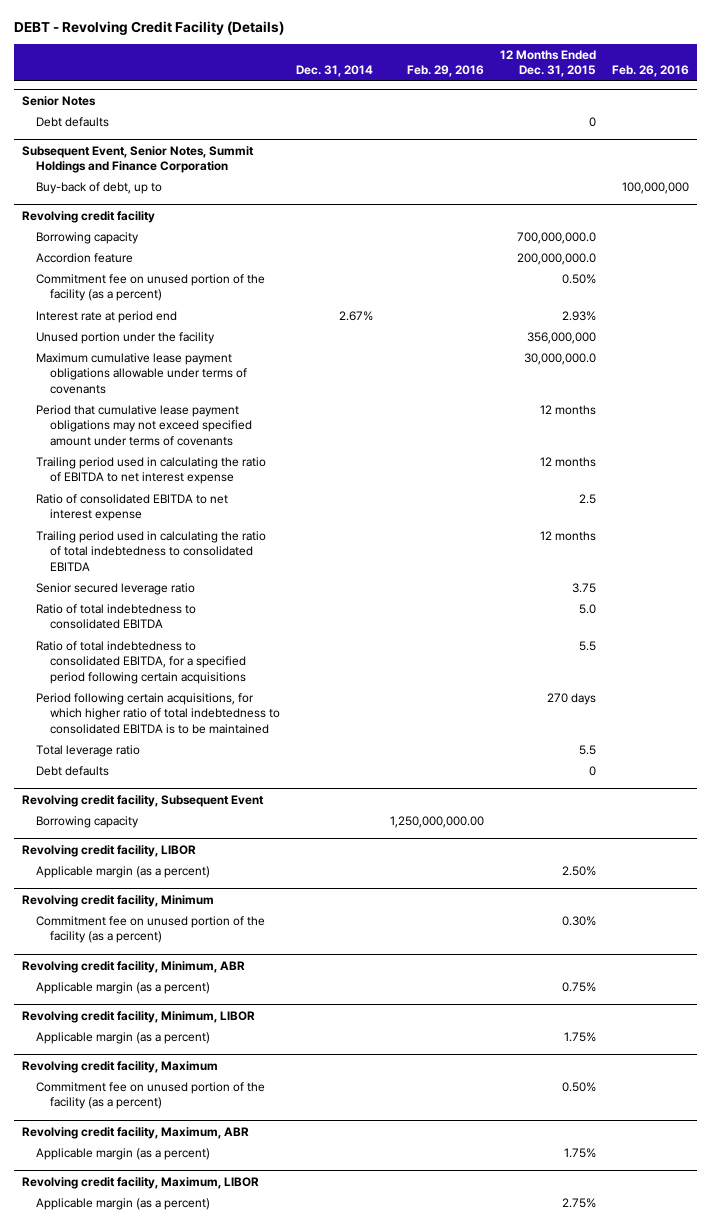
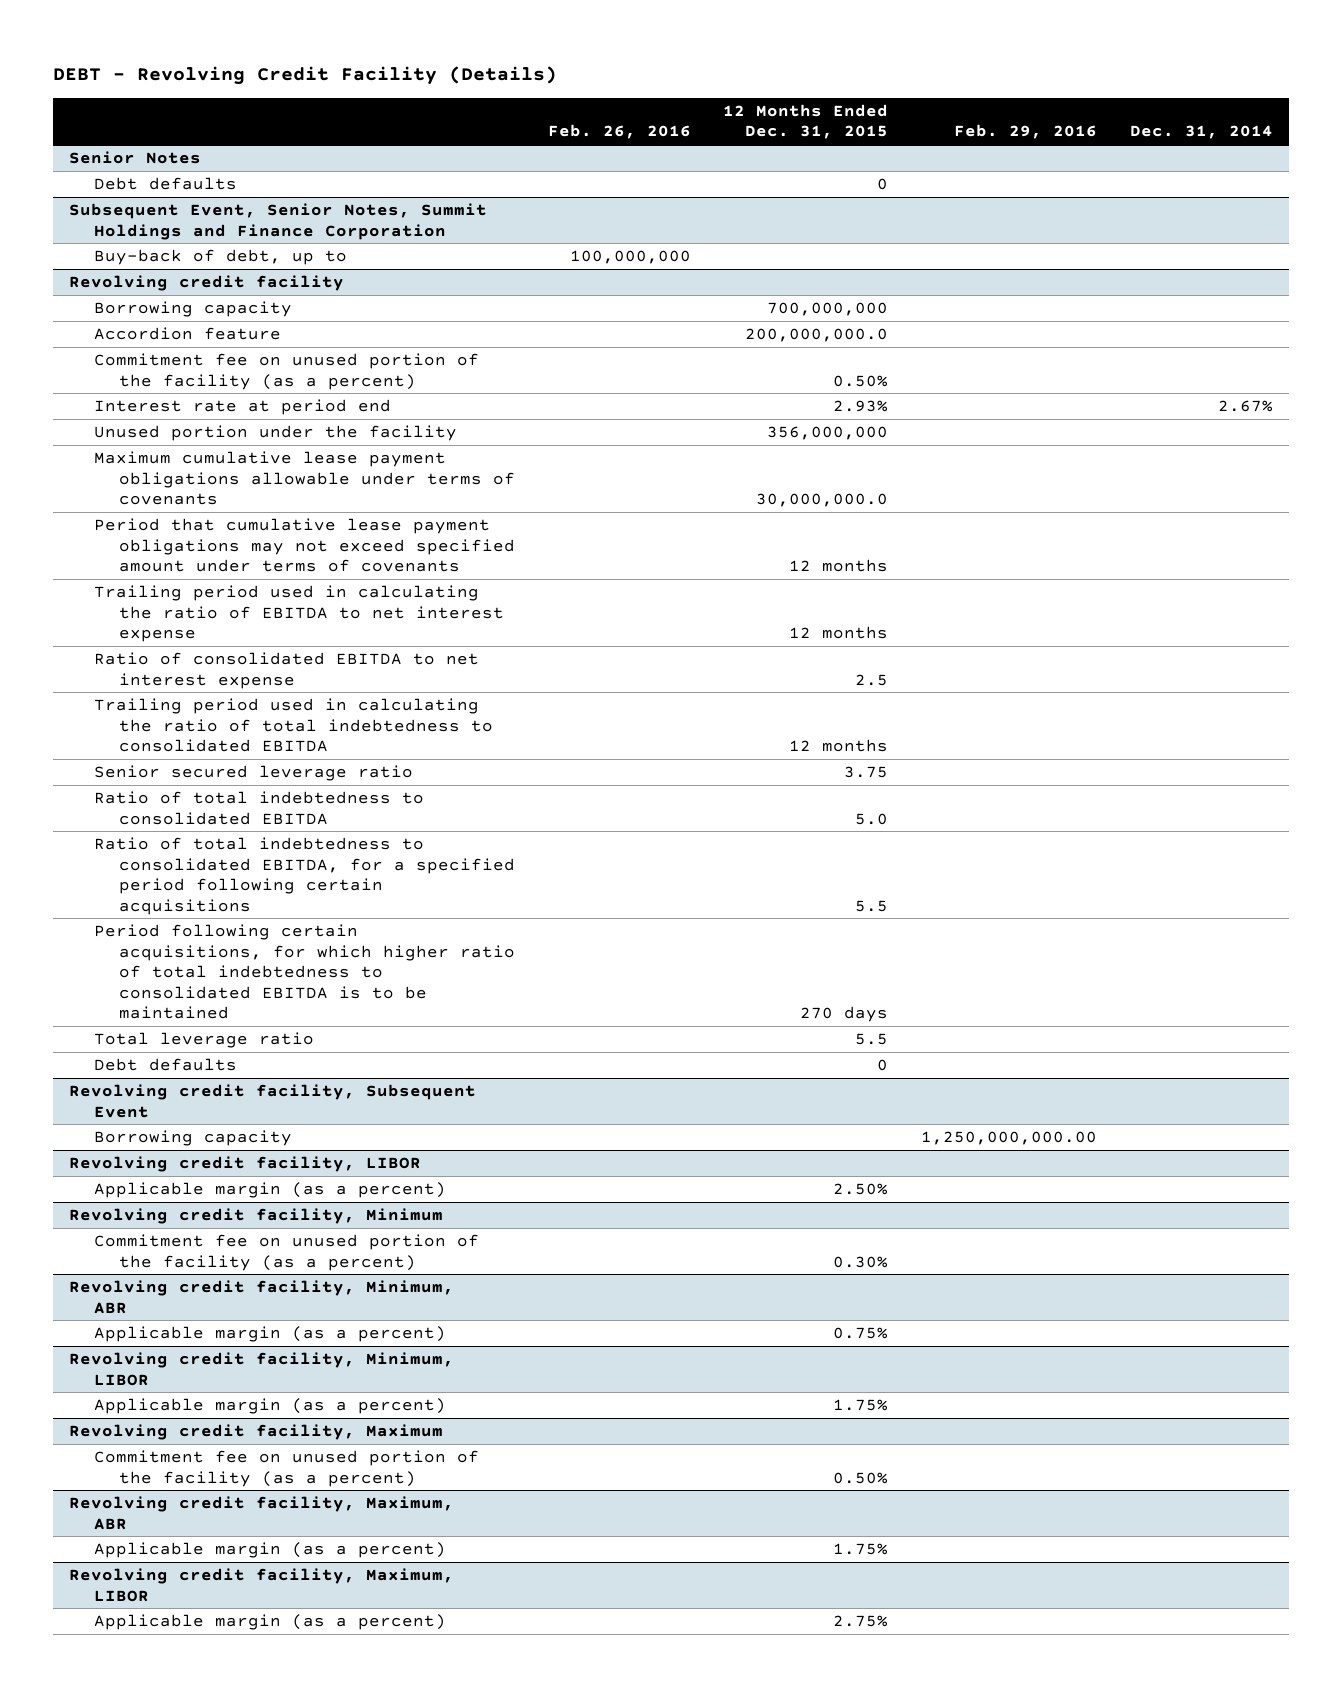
[516,231,596,244] 700,000,000.0 -> [767,302,889,317] 700,000,000

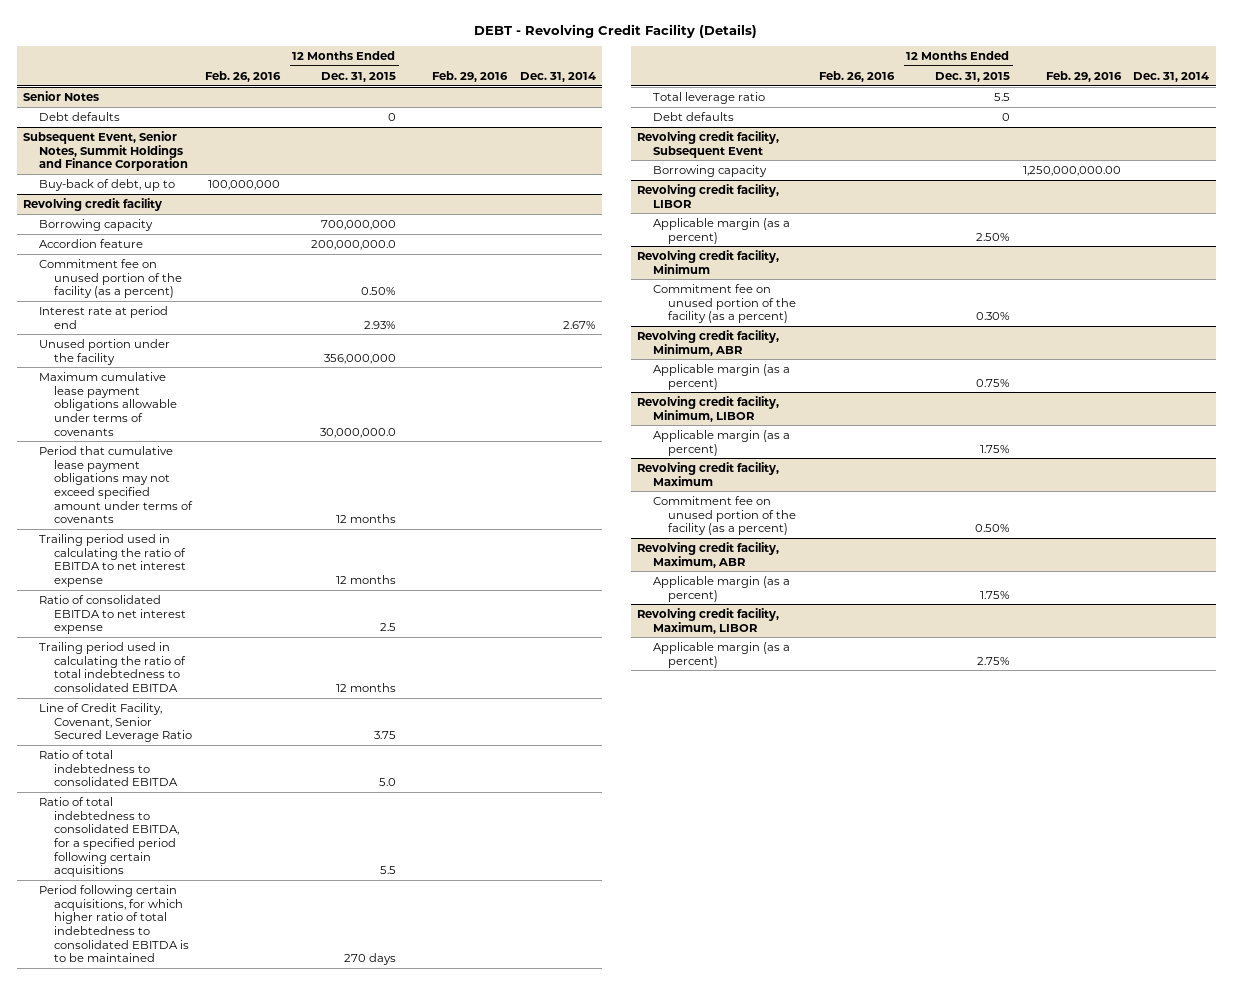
[94,765,414,782] Senior secured leverage ratio -> [38,702,193,743] Line of Credit Facility, Covenant, Senior Secured Leverage Ratio

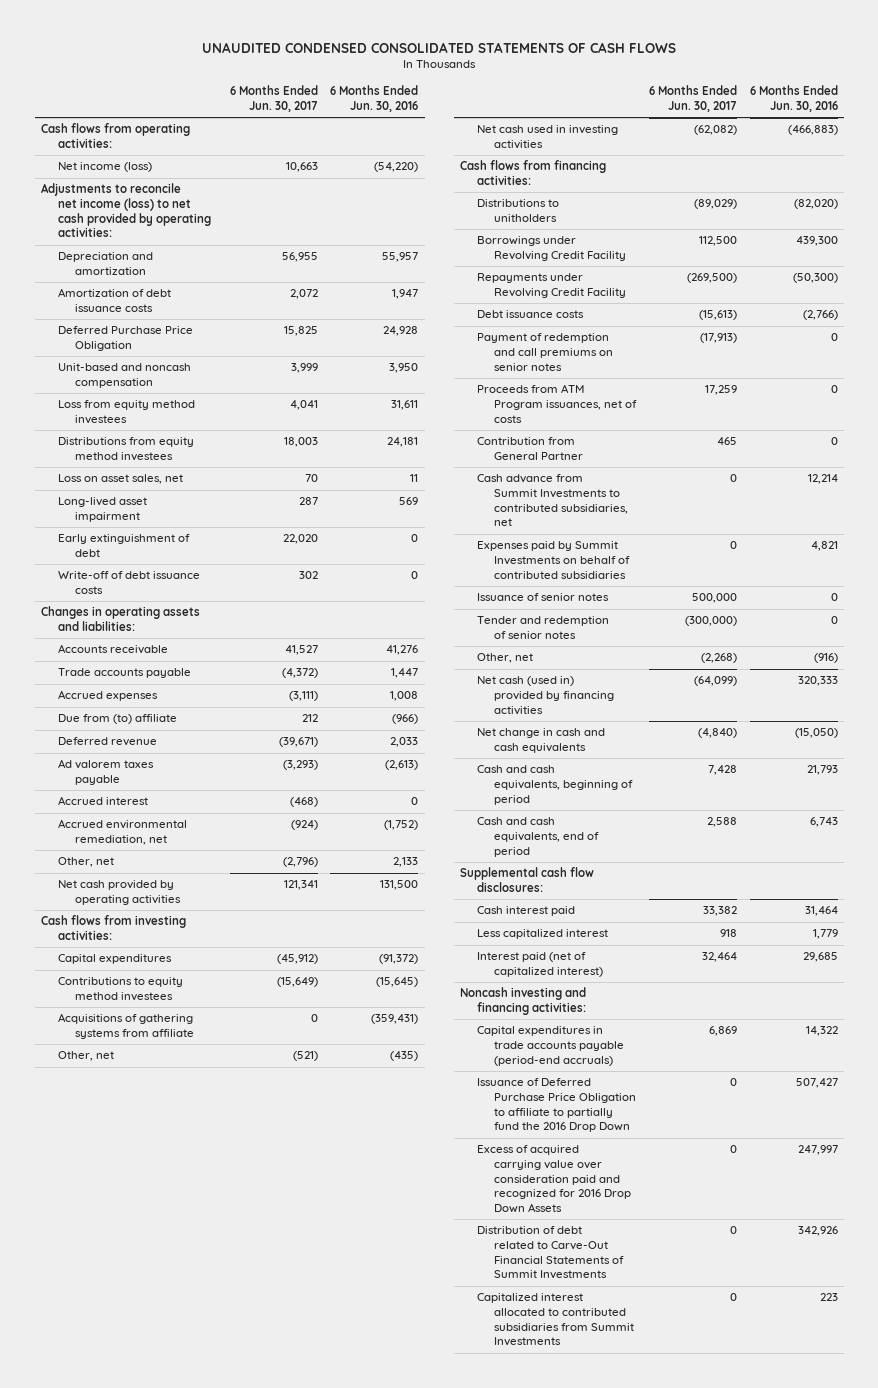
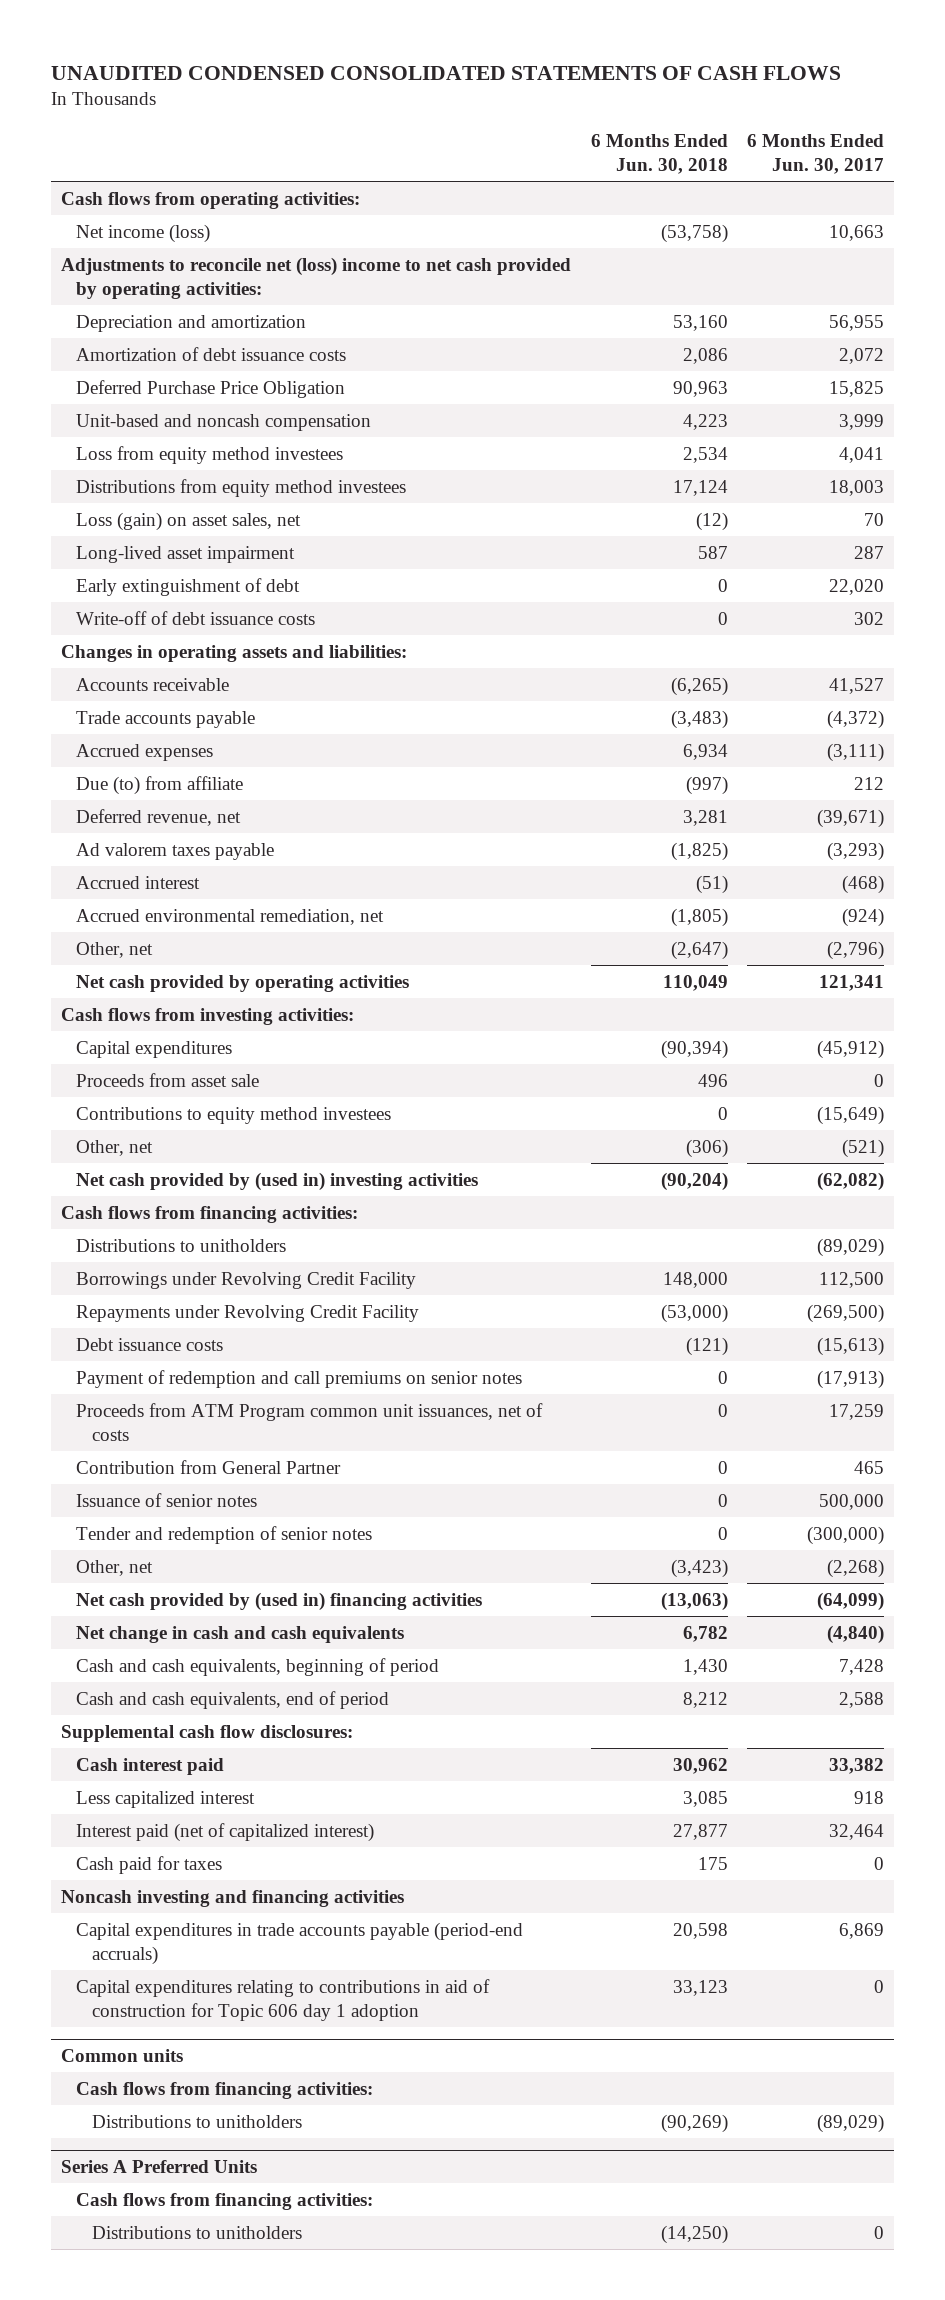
[330,85,419,112] 6 Months Ended Jun. 30, 2016 -> none
none -> [590,133,728,174] 6 Months Ended Jun. 30, 2018
[40,183,211,238] Adjustments to reconcile net income (loss) to net cash provided by operating activities: -> [60,256,571,299] Adjustments to reconcile net (loss) income to net cash provided by operating activities:
[57,474,183,485] Loss on asset sales, net -> [76,511,302,531] Loss (gain) on asset sales, net
[57,714,177,725] Due from (to) affiliate -> [76,775,244,795] Due (to) from affiliate
[57,737,157,747] Deferred revenue -> [76,808,242,826] Deferred revenue, net
none -> [76,1072,260,1087] Proceeds from asset sale
[57,1013,194,1040] Acquisitions of gathering systems from affiliate -> none
[477,125,619,150] Net cash used in investing activities -> [76,1171,479,1191] Net cash provided by (used in) investing activities
[477,384,637,423] Proceeds from ATM Program issuances, net of costs -> [76,1402,544,1441] Proceeds from ATM Program common unit issuances, net of costs
[477,474,628,527] Cash advance from Summit Investments to contributed subsidiaries, net -> none
[477,541,630,579] Expenses paid by Summit Investments on behalf of contributed subsidiaries -> none
[477,676,614,715] Net cash (used in) provided by financing activities -> [76,1591,483,1611] Net cash provided by (used in) financing activities
none -> [76,1855,223,1874] Cash paid for taxes
[460,987,587,1016] Noncash investing and financing activities: -> [60,1889,404,1907] Noncash investing and financing activities
[477,1078,636,1133] Issuance of Deferred Purchase Price Obligation to affiliate to partially fund the 2016 Drop Down -> none
[477,1145,631,1214] Excess of acquired carrying value over consideration paid and recognized for 2016 Drop Down Assets -> none
[477,1226,624,1280] Distribution of debt related to Carve-Out Financial Statements of Summit Investments -> none
[477,1293,634,1347] Capitalized interest allocated to contributed subsidiaries from Summit Investments -> none
none -> [76,1978,491,2021] Capital expenditures relating to contributions in aid of construction for Topic 606 day 1 adoption
none -> [60,2048,183,2062] Common units
none -> [76,2081,374,2099] Cash flows from financing activities:
none -> [91,2114,302,2128] Distributions to unitholders
none -> [60,2159,257,2173] Series A Preferred Units
none -> [76,2192,374,2210] Cash flows from financing activities:
none -> [91,2225,302,2239] Distributions to unitholders

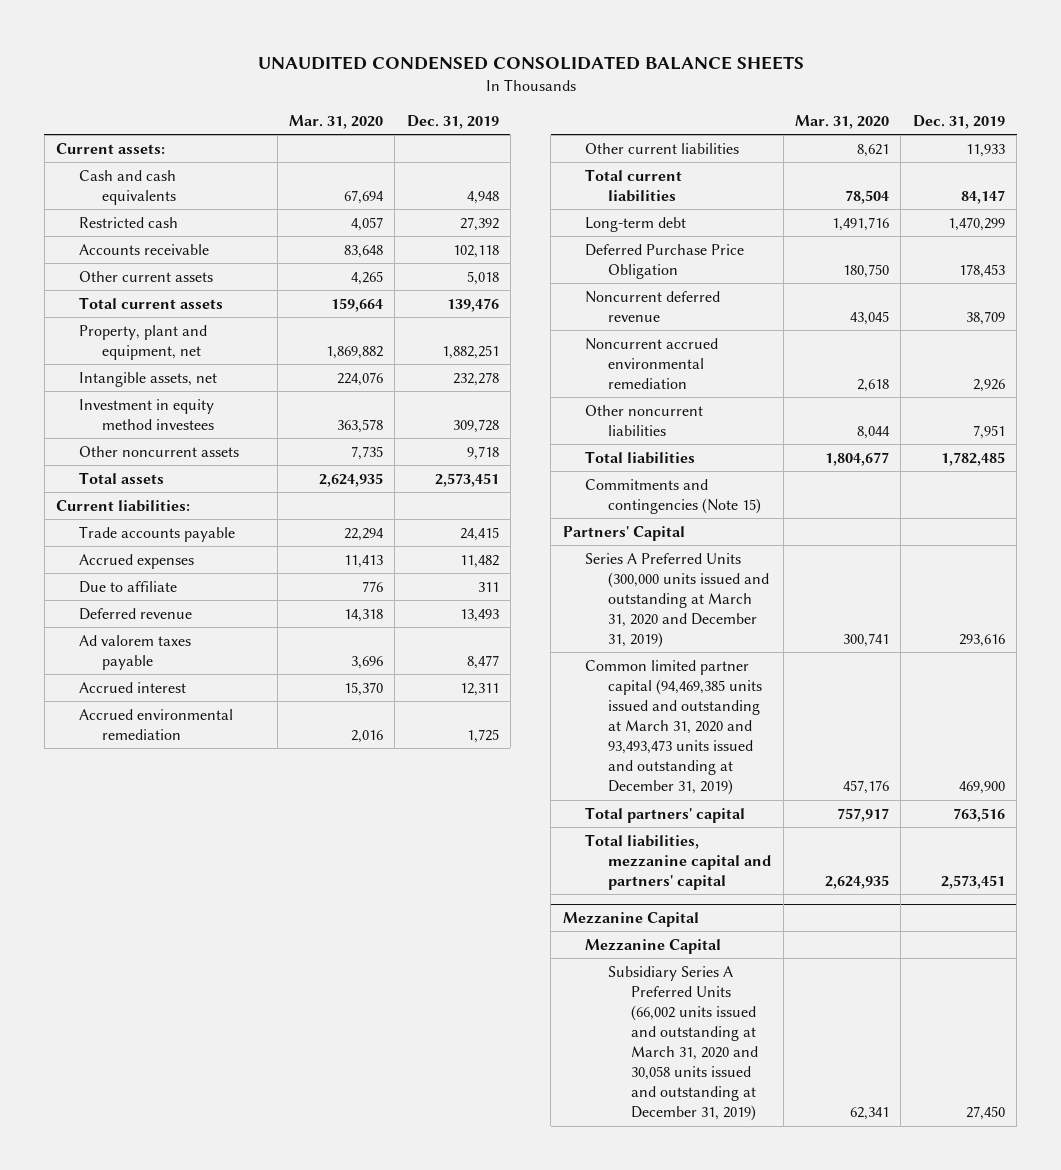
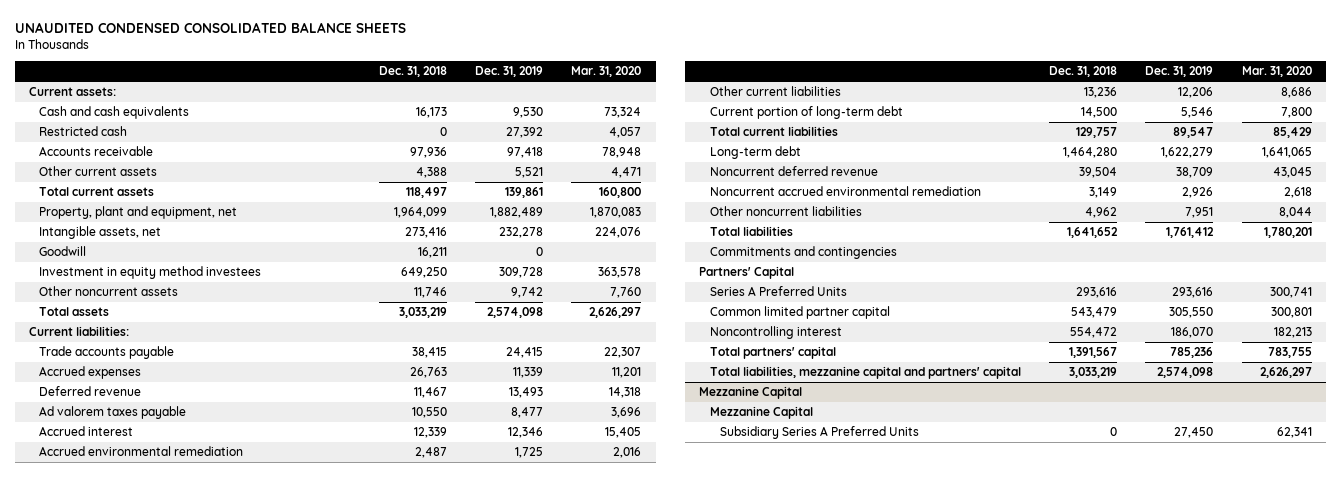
none -> [378,66,447,78] Dec. 31, 2018
[343,189,384,204] 67,694 -> [604,107,642,119] 73,324
[466,190,499,204] 4,948 -> [512,107,543,119] 9,530
[343,244,383,258] 83,648 -> [602,147,642,159] 78,948
[452,244,499,258] 102,118 -> [506,147,543,159] 97,418
[350,270,383,285] 4,265 -> [611,167,642,179] 4,471
[466,270,499,285] 5,018 -> [514,167,543,179] 5,521
[330,297,383,312] 159,664 -> [599,187,642,199] 160,800
[446,297,499,312] 139,476 -> [504,187,543,199] 139,861
[325,345,383,359] 1,869,882 -> [590,207,642,219] 1,870,083
[441,344,499,359] 1,882,251 -> [489,207,543,219] 1,882,489
none -> [39,246,87,257] Goodwill
[350,445,383,460] 7,735 -> [610,287,642,299] 7,760
[466,445,499,460] 9,718 -> [510,287,543,299] 9,742
[318,472,383,487] 2,624,935 -> [589,307,642,319] 2,626,297
[434,472,499,487] 2,573,451 -> [486,307,543,319] 2,574,098
[79,580,178,593] Due to affiliate -> none
[343,527,384,541] 22,294 -> [604,347,642,359] 22,307
[343,554,383,568] 11,413 -> [612,367,642,379] 11,201
[459,554,499,568] 11,482 -> [512,367,543,379] 11,339
[343,681,383,696] 15,370 -> [605,427,642,439] 15,405
[459,682,499,696] 12,311 -> [507,427,543,439] 12,346
[585,243,745,279] Deferred Purchase Price Obligation -> none
[857,143,890,157] 8,621 -> [1280,87,1312,99] 8,686
[965,143,1005,157] 11,933 -> [1178,87,1214,99] 12,206
none -> [709,106,903,120] Current portion of long-term debt
[845,189,890,204] 78,504 -> [1272,127,1312,139] 85,429
[960,189,1005,204] 84,147 -> [1173,127,1214,139] 89,547
[832,216,890,231] 1,491,716 -> [1261,147,1312,159] 1,641,065
[947,216,1005,231] 1,470,299 -> [1161,147,1214,159] 1,622,279
[825,451,890,466] 1,804,677 -> [1263,227,1312,239] 1,780,201
[940,451,1005,466] 1,782,485 -> [1166,227,1215,239] 1,761,412
[585,478,762,514] Commitments and contingencies (Note 15) -> [709,246,897,260] Commitments and contingencies
[585,552,770,649] Series A Preferred Units (300,000 units issued and outstanding at March 31, 2020 and December 31, 2019) -> [709,286,847,297] Series A Preferred Units
[585,659,763,796] Common limited partner capital (94,469,385 units issued and outstanding at March 31, 2020 and 93,493,473 units issued and outstanding at December 31, 2019) -> [709,306,890,320] Common limited partner capital
[843,780,890,795] 457,176 -> [1270,307,1312,319] 300,801
[958,781,1005,795] 469,900 -> [1169,307,1214,319] 305,550
none -> [709,326,842,340] Noncontrolling interest
[837,807,890,822] 757,917 -> [1267,347,1312,359] 783,755
[952,807,1005,822] 763,516 -> [1170,347,1214,359] 785,236
[825,874,890,889] 2,624,935 -> [1259,367,1312,379] 2,626,297
[940,874,1005,889] 2,573,451 -> [1157,367,1214,379] 2,574,098
[608,965,759,1122] Subsidiary Series A Preferred Units (66,002 units issued and outstanding at March 31, 2020 and 30,058 units issued and outstanding at December 31, 2019) -> [720,426,920,440] Subsidiary Series A Preferred Units

